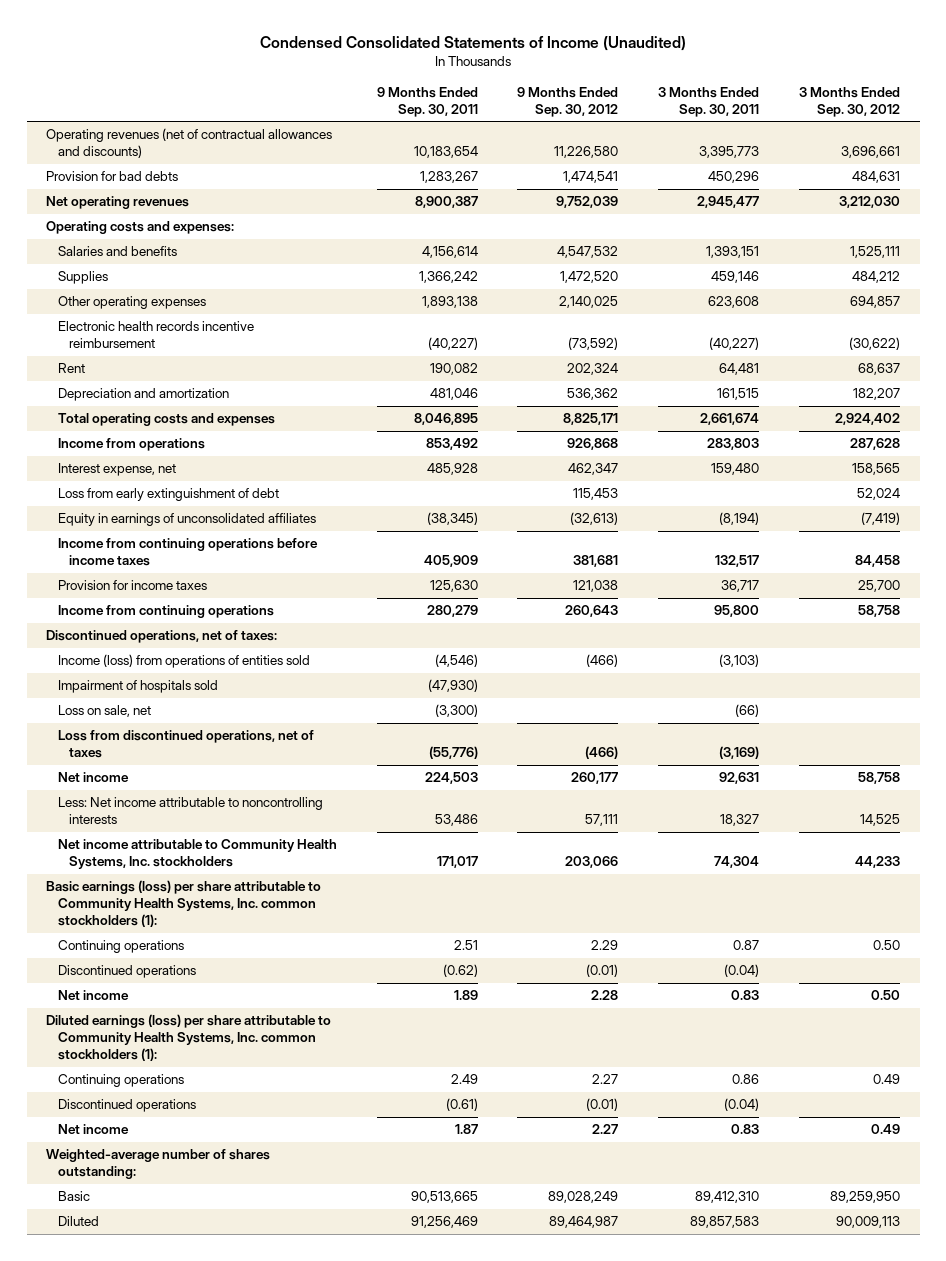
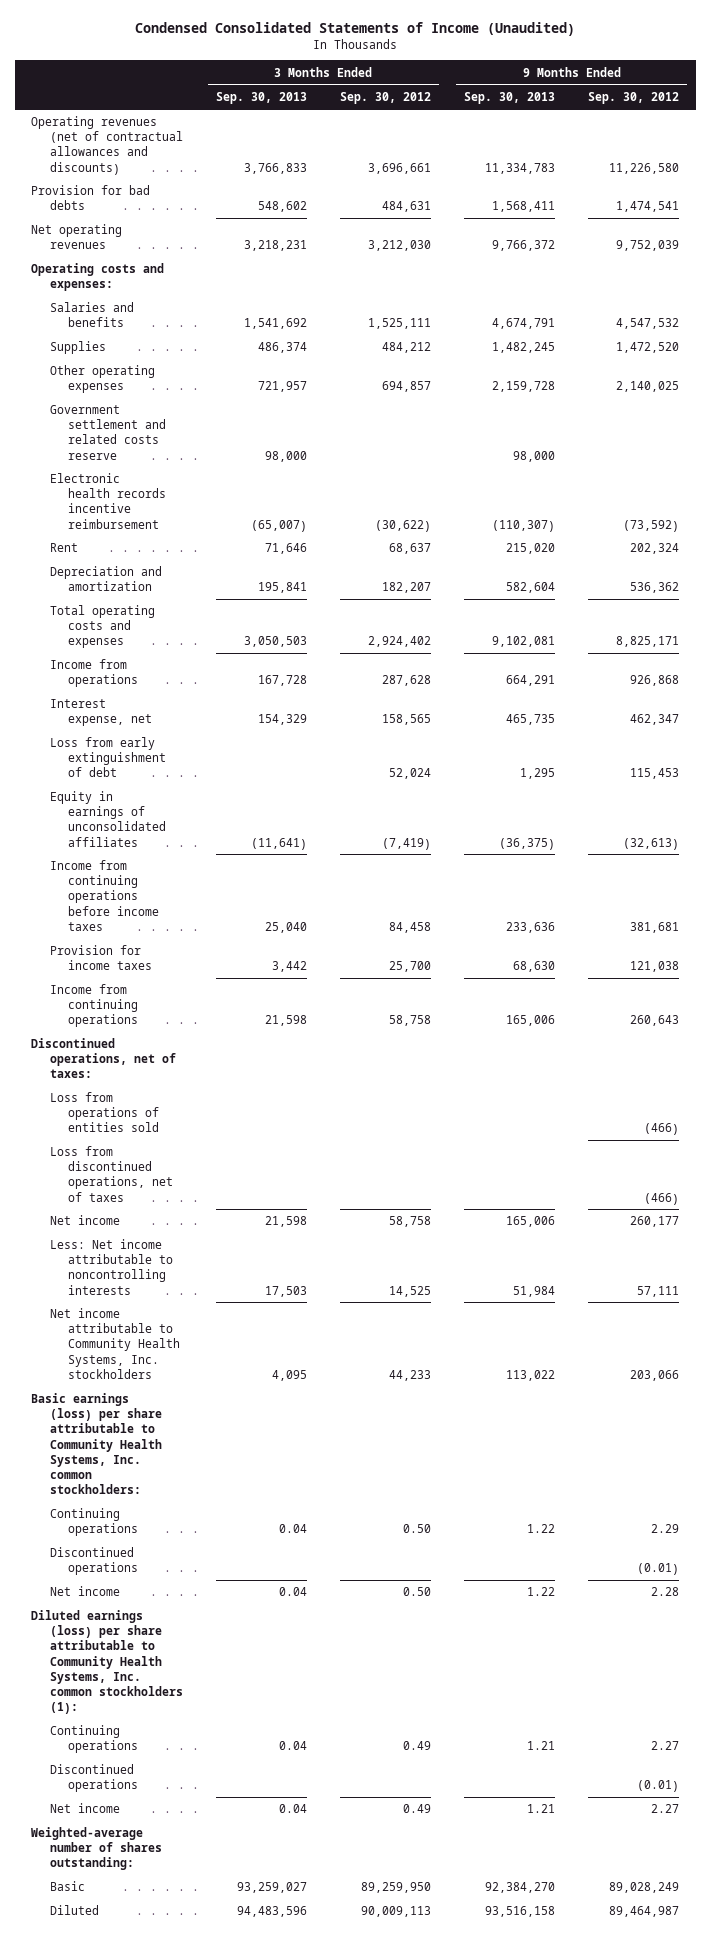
[376,86,478,117] 9 Months Ended Sep. 30, 2011 -> none
[658,86,760,117] 3 Months Ended Sep. 30, 2011 -> none
none -> [215,92,307,105] Sep. 30, 2013
none -> [463,92,555,105] Sep. 30, 2013
none -> [49,405,167,460] Government settlement and related costs reserve
[57,680,218,694] Impairment of hospitals sold -> none
[57,705,151,718] Loss on sale, net -> none
[57,654,310,669] Income (loss) from operations of entities sold -> [49,1092,160,1133] Loss from operations of entities sold
[46,880,322,928] Basic earnings (loss) per share attributable to Community Health Systems, Inc. common stockholders (1): -> [31,1393,162,1494] Basic earnings (loss) per share attributable to Community Health Systems, Inc. common stockholders:

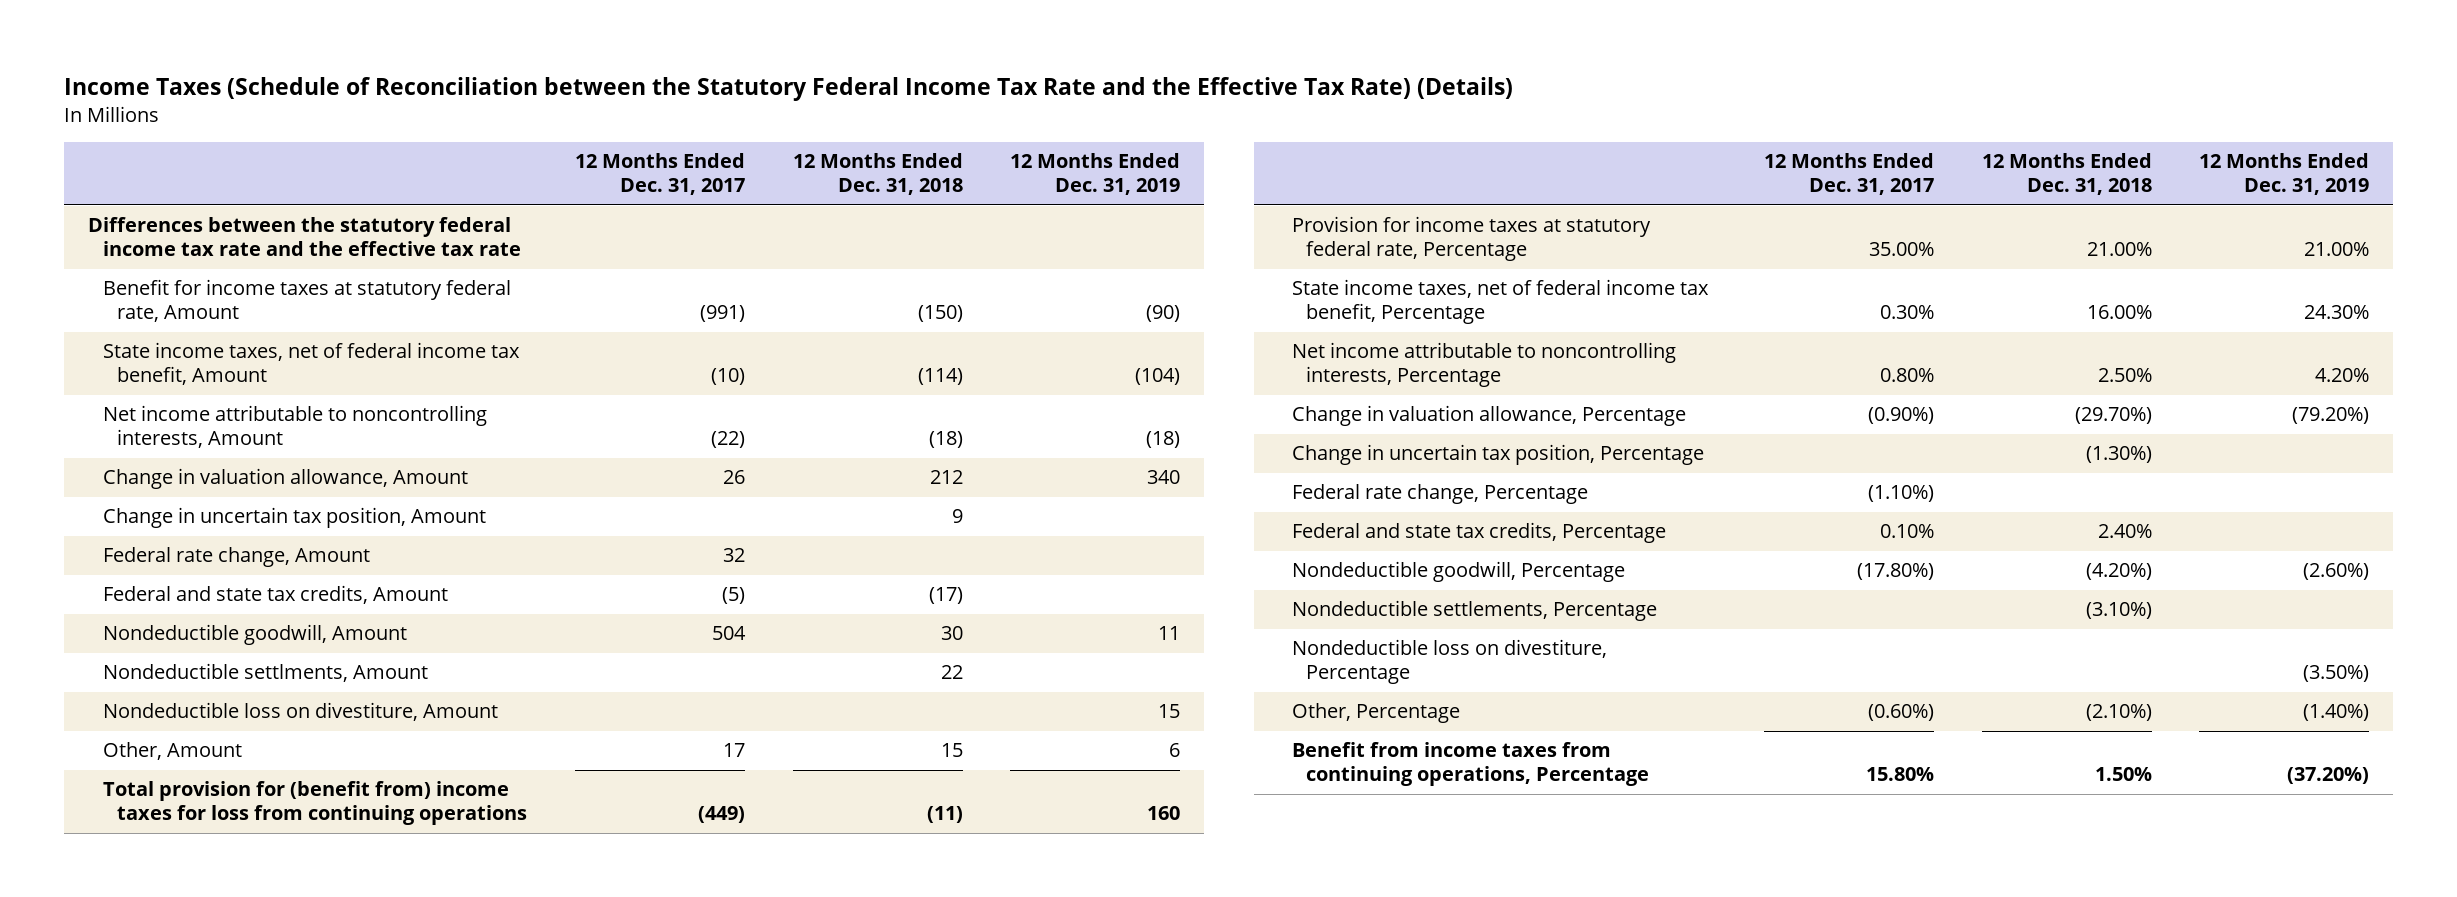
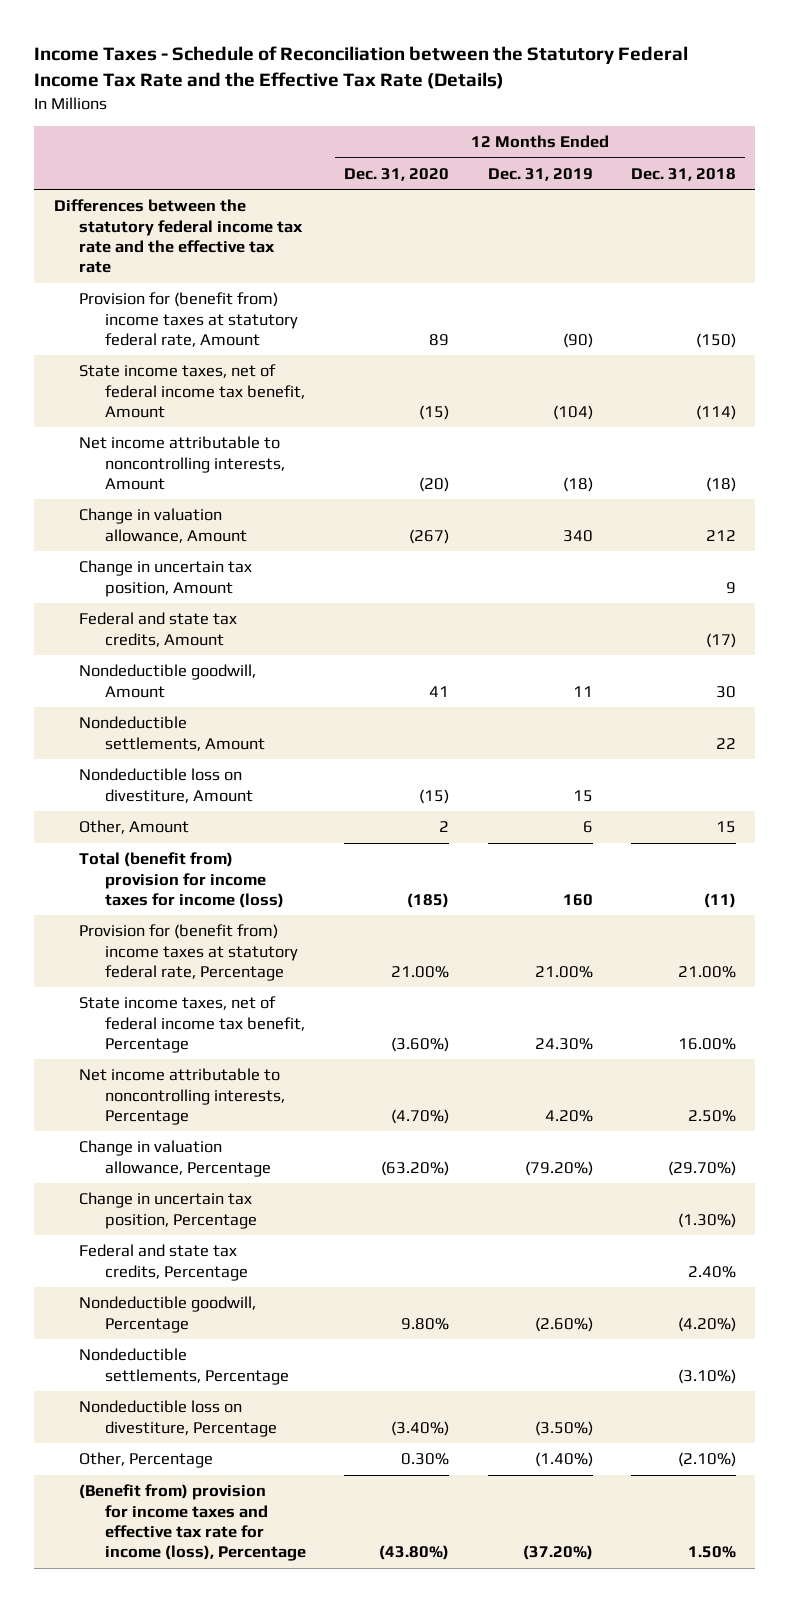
[64,77,1514,102] Income Taxes (Schedule of Reconciliation between the Statutory Federal Income Tax Rate and the Effective Tax Rate) (Details) -> [34,46,689,90] Income Taxes - Schedule of Reconciliation between the Statutory Federal Income Tax Rate and the Effective Tax Rate (Details)
[574,153,745,196] 12 Months Ended Dec. 31, 2017 -> none
none -> [344,167,450,181] Dec. 31, 2020
[102,279,511,323] Benefit for income taxes at statutory federal rate, Amount -> [79,292,299,347] Provision for (benefit from) income taxes at statutory federal rate, Amount
[102,547,370,568] Federal rate change, Amount -> none
[102,663,428,683] Nondeductible settlments, Amount -> [79,716,266,751] Nondeductible settlements, Amount
[102,781,528,826] Total provision for (benefit from) income taxes for loss from continuing operations -> [79,852,285,908] Total (benefit from) provision for income taxes for income (loss)
[1291,216,1651,262] Provision for income taxes at statutory federal rate, Percentage -> [79,924,299,981] Provision for (benefit from) income taxes at statutory federal rate, Percentage
[1291,484,1588,505] Federal rate change, Percentage -> none
[1291,742,1650,787] Benefit from income taxes from continuing operations, Percentage -> [79,1484,307,1562] (Benefit from) provision for income taxes and effective tax rate for income (loss), Percentage

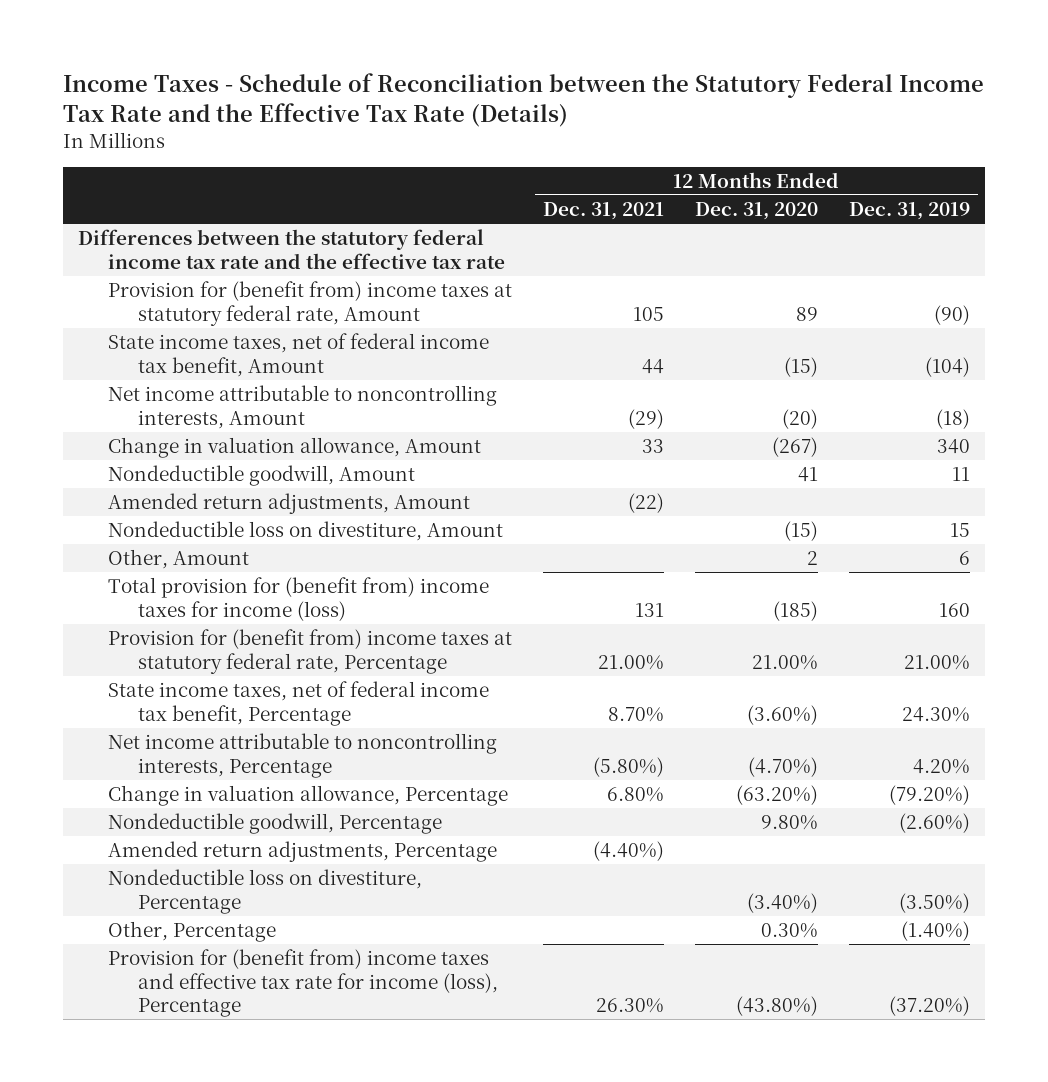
[630,167,736,181] Dec. 31, 2018 -> none
none -> [542,201,664,220] Dec. 31, 2021
[79,560,253,597] Change in uncertain tax position, Amount -> none
[79,612,238,647] Federal and state tax credits, Amount -> none
[79,716,266,751] Nondeductible settlements, Amount -> none
none -> [107,493,470,515] Amended return adjustments, Amount
[79,852,285,908] Total (benefit from) provision for income taxes for income (loss) -> [107,577,489,621] Total provision for (benefit from) income taxes for income (loss)
[79,1192,258,1229] Change in uncertain tax position, Percentage -> none
[79,1244,249,1281] Federal and state tax credits, Percentage -> none
[79,1348,290,1385] Nondeductible settlements, Percentage -> none
none -> [107,841,497,863] Amended return adjustments, Percentage
[79,1484,307,1562] (Benefit from) provision for income taxes and effective tax rate for income (loss), Percentage -> [107,949,498,1018] Provision for (benefit from) income taxes and effective tax rate for income (loss), Percentage

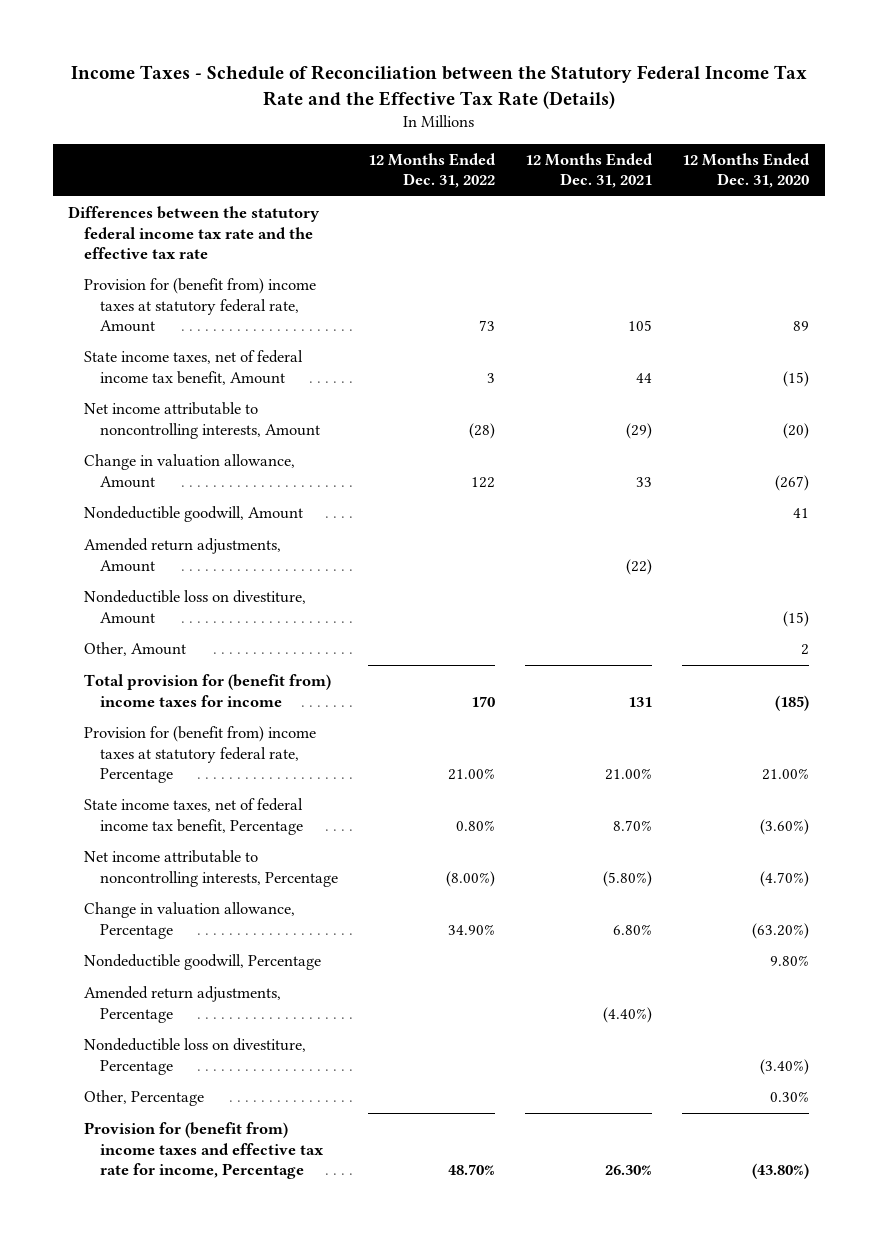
[848,201,970,220] Dec. 31, 2019 -> none
none -> [367,153,496,189] 12 Months Ended Dec. 31, 2022
[107,577,489,621] Total provision for (benefit from) income taxes for income (loss) -> [84,674,332,707] Total provision for (benefit from) income taxes for income
[107,949,498,1018] Provision for (benefit from) income taxes and effective tax rate for income (loss), Percentage -> [84,1122,324,1179] Provision for (benefit from) income taxes and effective tax rate for income, Percentage

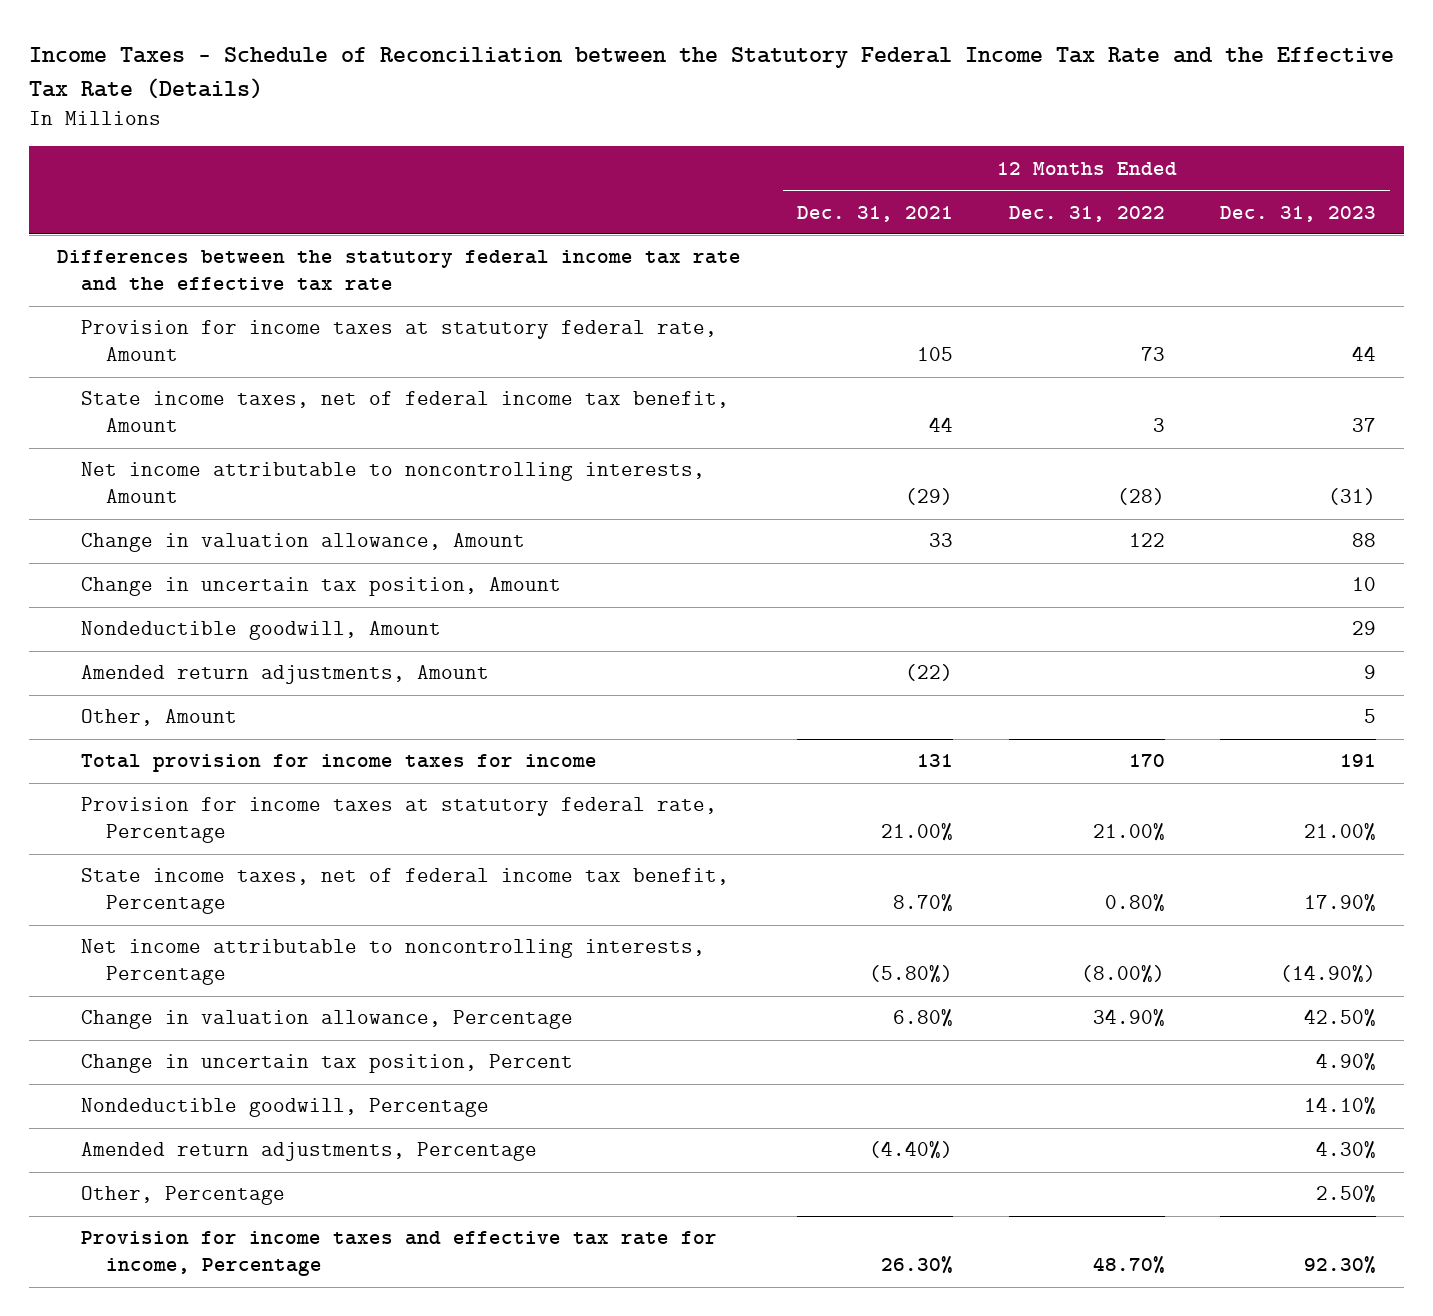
[682,153,811,189] 12 Months Ended Dec. 31, 2020 -> none
none -> [1220,205,1377,222] Dec. 31, 2023
[84,278,317,332] Provision for (benefit from) income taxes at statutory federal rate, Amount -> [81,320,718,362] Provision for income taxes at statutory federal rate, Amount
none -> [81,577,562,597] Change in uncertain tax position, Amount
[84,590,307,624] Nondeductible loss on divestiture, Amount -> none
[84,674,332,707] Total provision for (benefit from) income taxes for income -> [81,754,598,773] Total provision for income taxes for income
[84,726,317,783] Provision for (benefit from) income taxes at statutory federal rate, Percentage -> [81,797,718,844] Provision for income taxes at statutory federal rate, Percentage
none -> [81,1054,574,1074] Change in uncertain tax position, Percent
[84,1038,307,1075] Nondeductible loss on divestiture, Percentage -> none
[84,1122,324,1179] Provision for (benefit from) income taxes and effective tax rate for income, Percentage -> [81,1231,718,1277] Provision for income taxes and effective tax rate for income, Percentage

